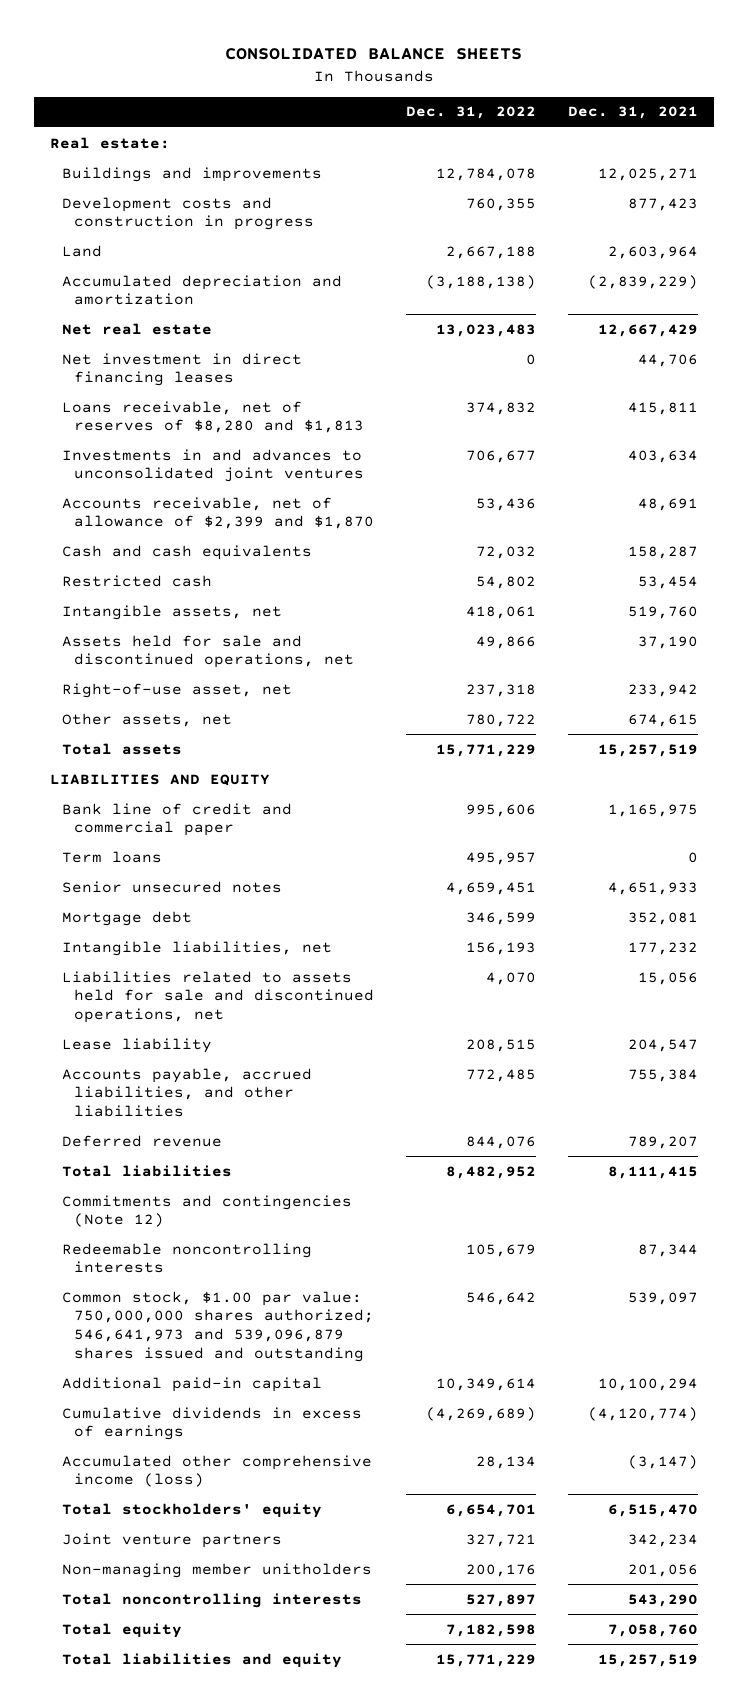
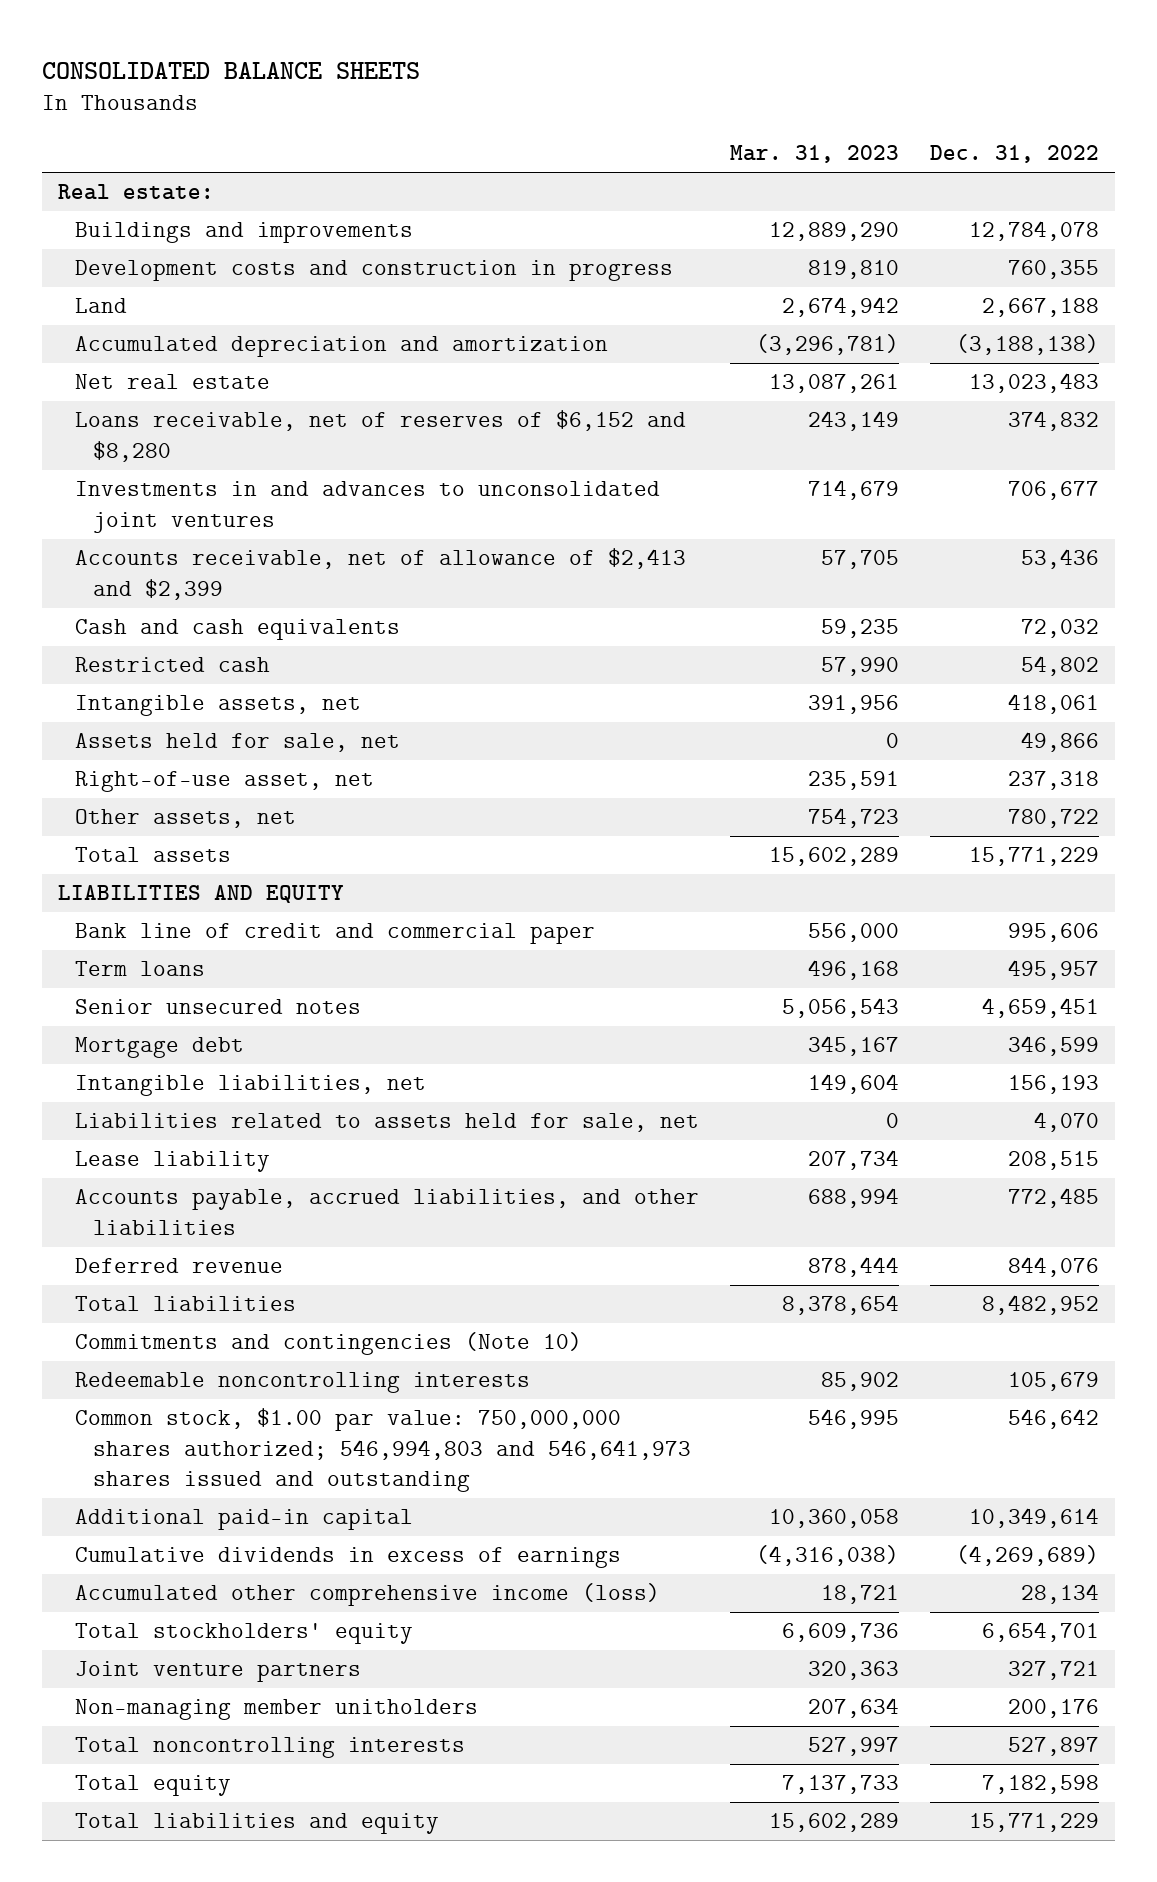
[568,106,699,120] Dec. 31, 2021 -> none
none -> [730,145,900,164] Mar. 31, 2023
[62,352,303,387] Net investment in direct financing leases -> none
[62,400,365,434] Loans receivable, net of reserves of $8,280 and $1,813 -> [75,410,687,462] Loans receivable, net of reserves of $6,152 and $8,280
[62,496,375,530] Accounts receivable, net of allowance of $2,399 and $1,870 -> [75,548,687,600] Accounts receivable, net of allowance of $2,413 and $2,399
[62,634,355,669] Assets held for sale and discontinued operations, net -> [75,733,401,753] Assets held for sale, net
[62,970,375,1024] Liabilities related to assets held for sale and discontinued operations, net -> [75,1113,700,1133] Liabilities related to assets held for sale, net
[62,1194,353,1228] Commitments and contingencies (Note 12) -> [75,1332,583,1356] Commitments and contingencies (Note 10)
[62,1290,375,1363] Common stock, $1.00 par value: 750,000,000 shares authorized; 546,641,973 and 539,096,879 shares issued and outstanding -> [75,1408,692,1493] Common stock, $1.00 par value: 750,000,000 shares authorized; 546,994,803 and 546,641,973 shares issued and outstanding

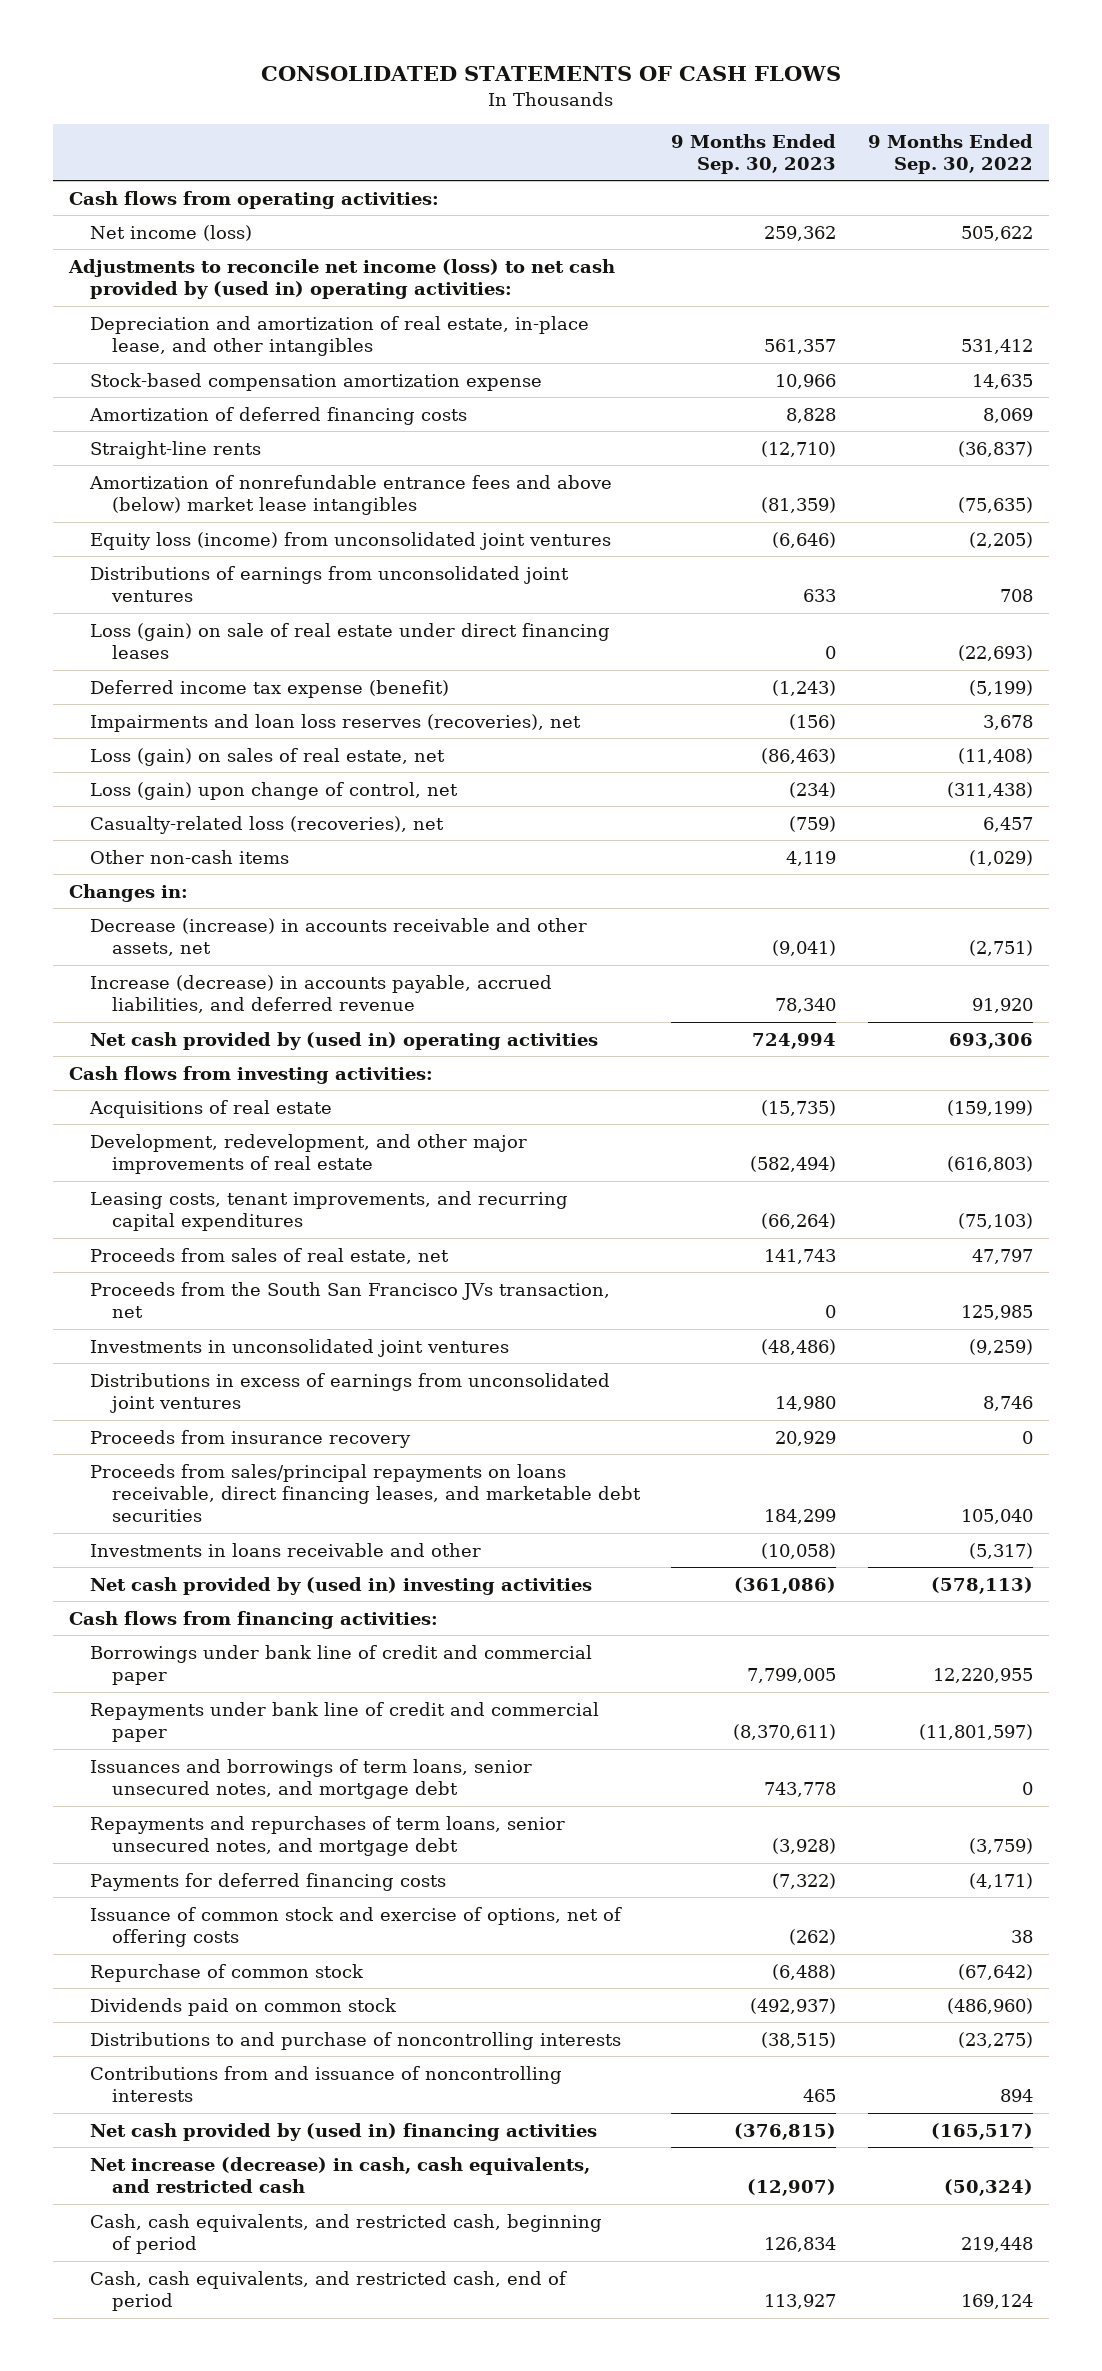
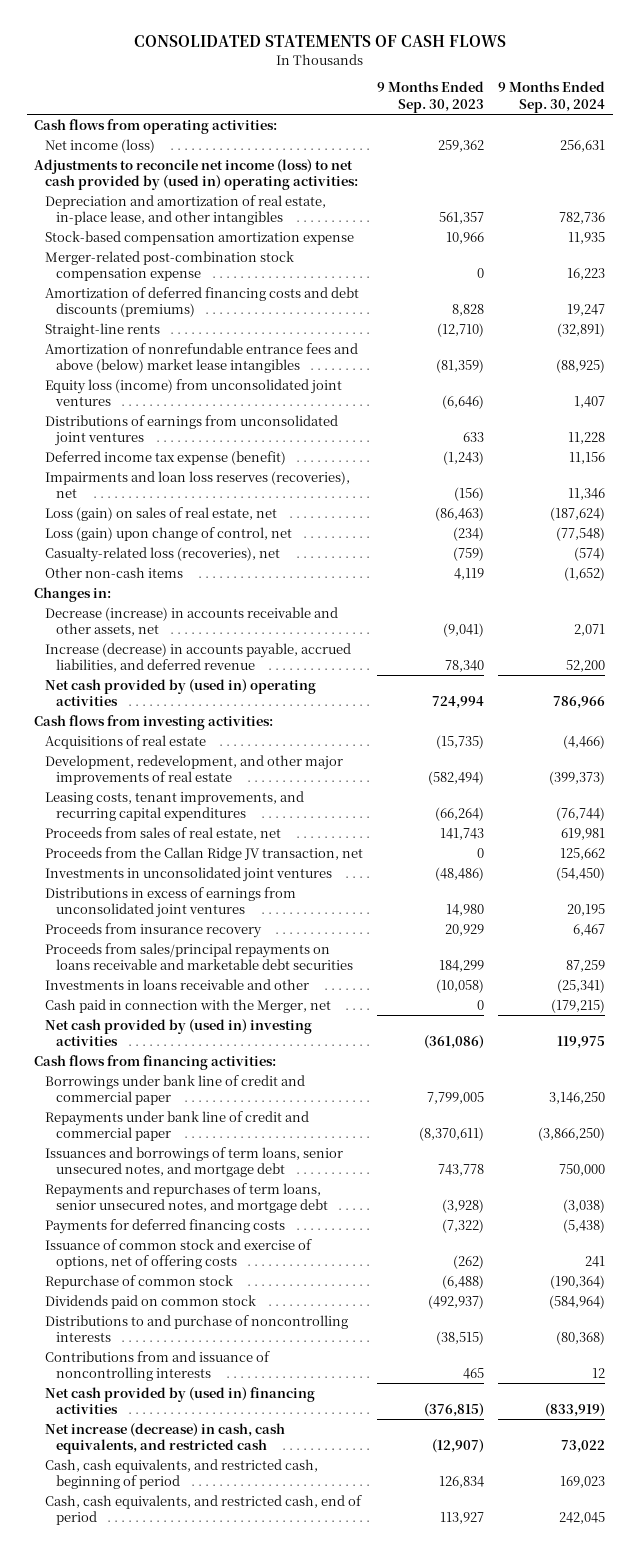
[867,133,1033,174] 9 Months Ended Sep. 30, 2022 -> none
none -> [498,81,606,113] 9 Months Ended Sep. 30, 2024
none -> [45,250,295,282] Merger-related post-combination stock compensation expense
[89,406,468,425] Amortization of deferred financing costs -> [45,286,360,318] Amortization of deferred financing costs and debt discounts (premiums)
[90,622,611,659] Loss (gain) on sale of real estate under direct financing leases -> none
[90,1281,611,1318] Proceeds from the South San Francisco JVs transaction, net -> [45,846,364,861] Proceeds from the Callan Ridge JV transaction, net
[90,1463,641,1523] Proceeds from sales/principal repayments on loans receivable, direct financing leases, and marketable debt securities -> [45,942,353,971] Proceeds from sales/principal repayments on loans receivable and marketable debt securities
none -> [45,998,332,1013] Cash paid in connection with the Merger, net

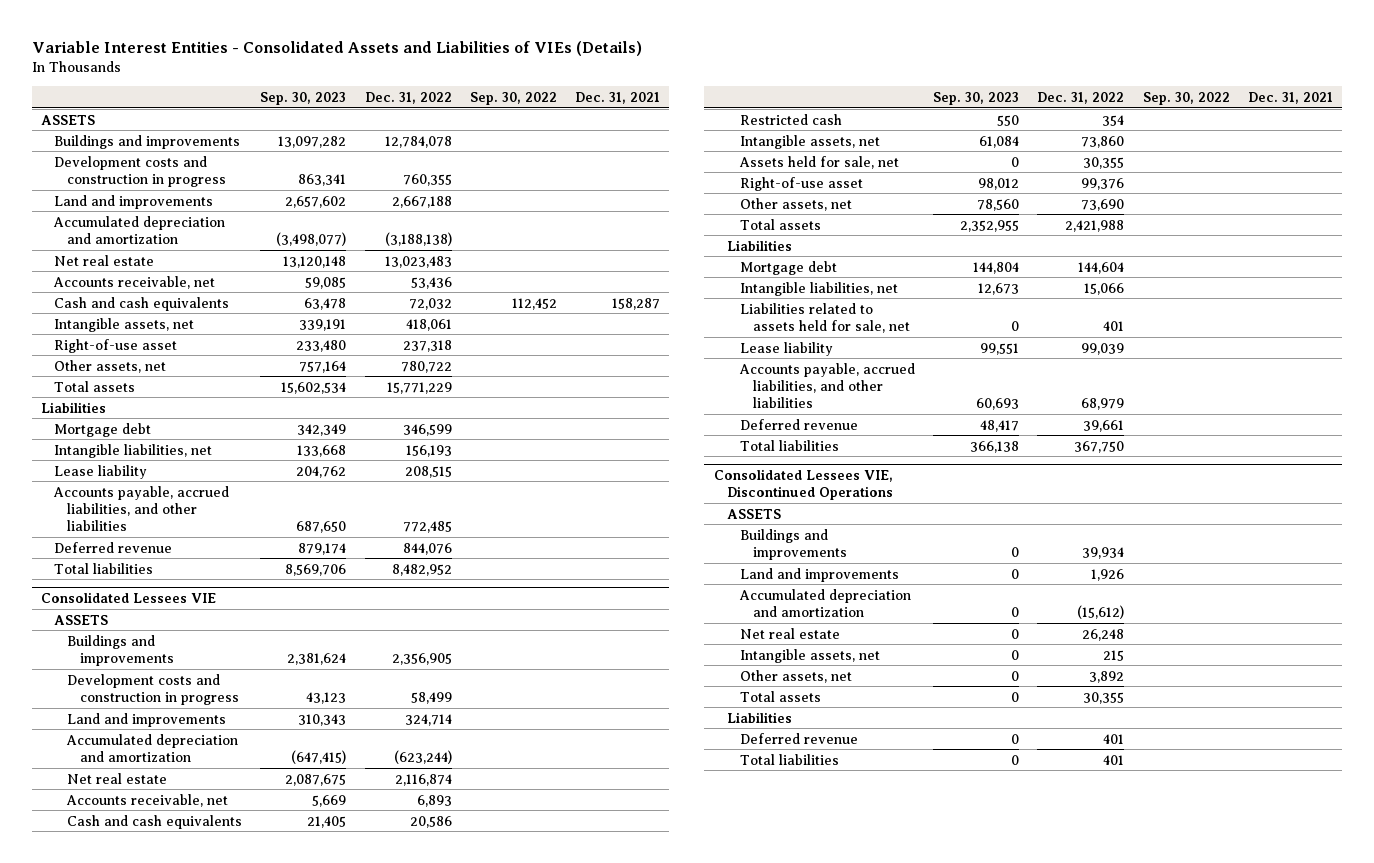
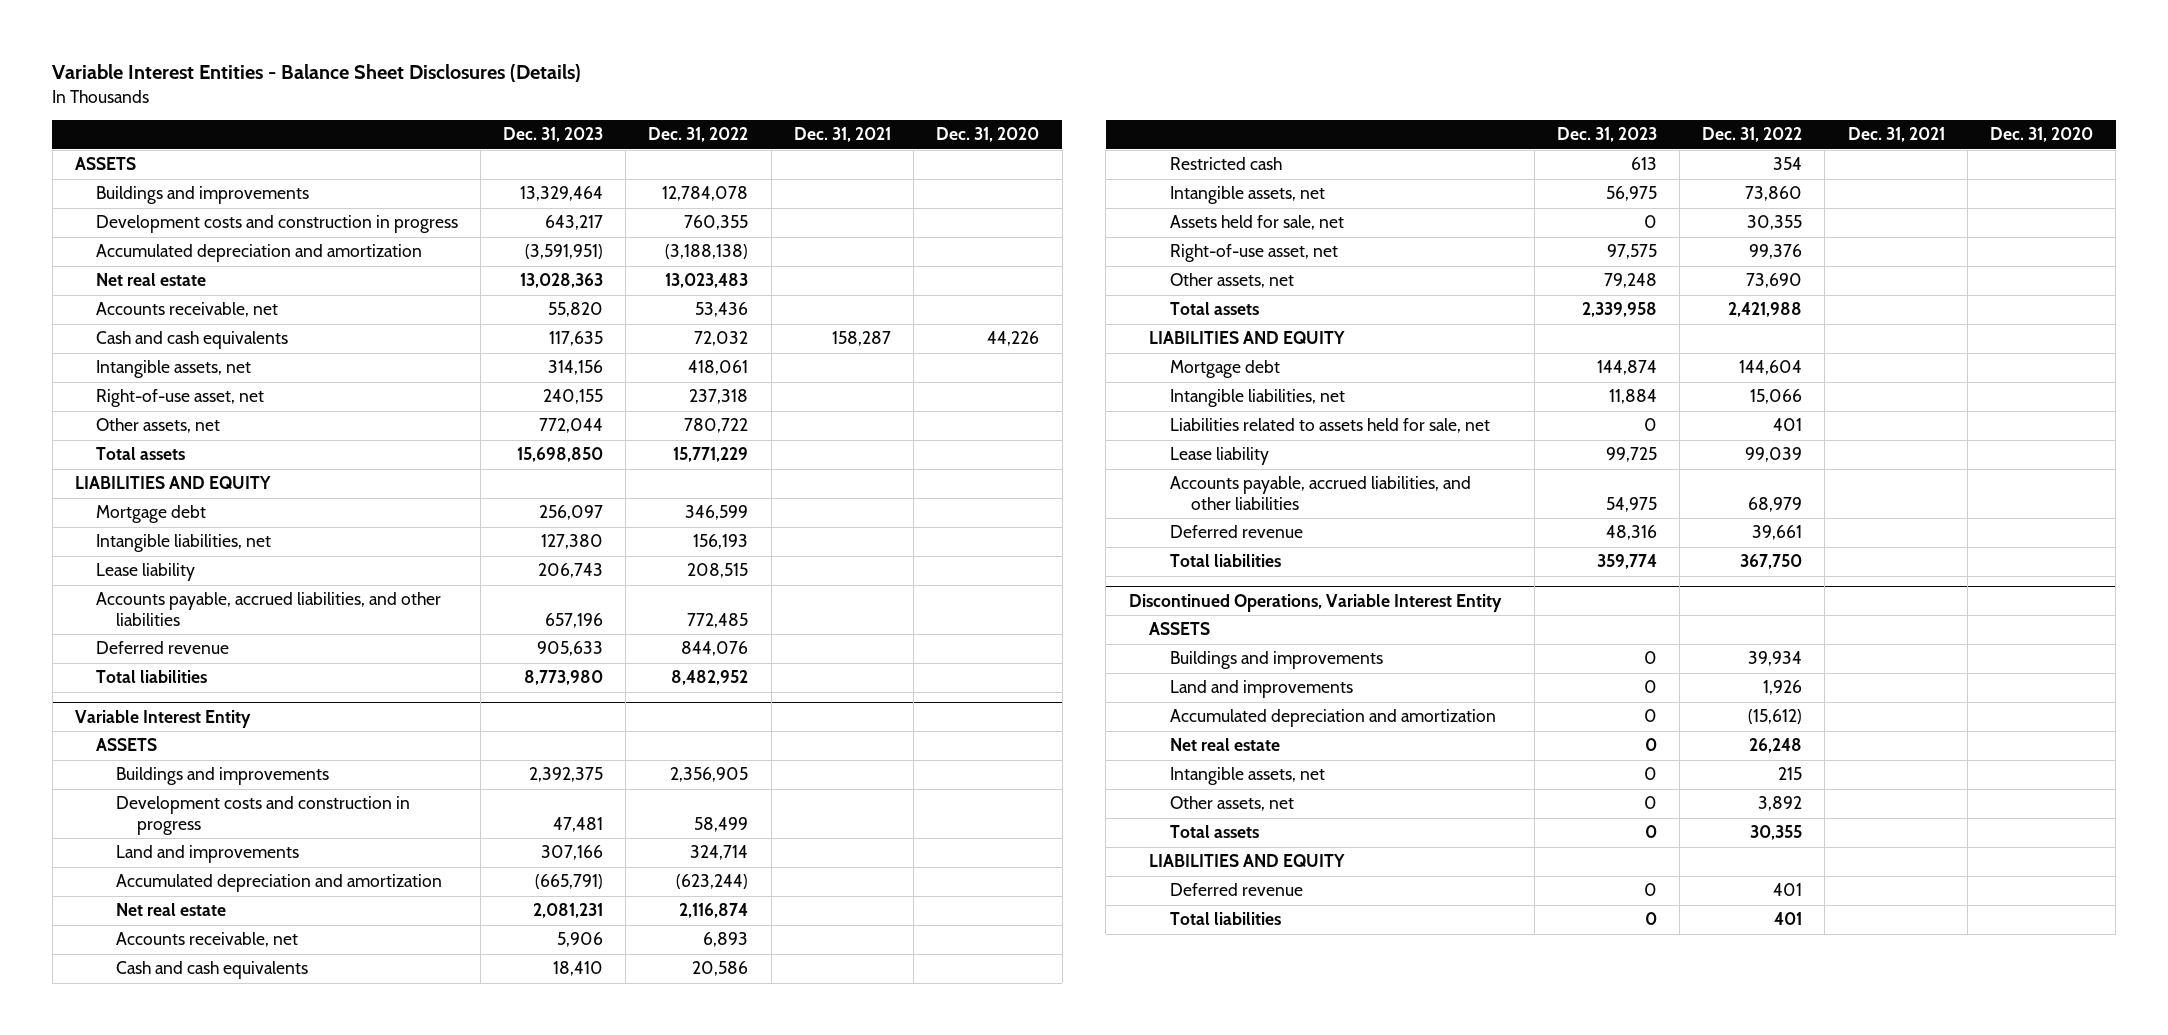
[31,41,642,57] Variable Interest Entities - Consolidated Assets and Liabilities of VIEs (Details) -> [52,64,582,83] Variable Interest Entities - Balance Sheet Disclosures (Details)
[260,92,347,106] Sep. 30, 2023 -> none
[469,92,557,106] Sep. 30, 2022 -> none
none -> [503,127,604,143] Dec. 31, 2023
none -> [936,127,1040,143] Dec. 31, 2020
[53,194,213,209] Land and improvements -> none
[53,338,177,353] Right-of-use asset -> [95,389,264,408] Right-of-use asset, net
[40,401,106,413] Liabilities -> [74,476,271,490] LIABILITIES AND EQUITY
[40,592,216,604] Consolidated Lessees VIE -> [74,709,251,728] Variable Interest Entity
[739,176,863,191] Right-of-use asset -> [1169,244,1338,263] Right-of-use asset, net
[726,239,792,251] Liabilities -> [1149,331,1346,345] LIABILITIES AND EQUITY
[713,469,893,501] Consolidated Lessees VIE, Discontinued Operations -> none
none -> [1128,593,1502,612] Discontinued Operations, Variable Interest Entity
[726,711,792,723] Liabilities -> [1149,854,1346,868] LIABILITIES AND EQUITY

